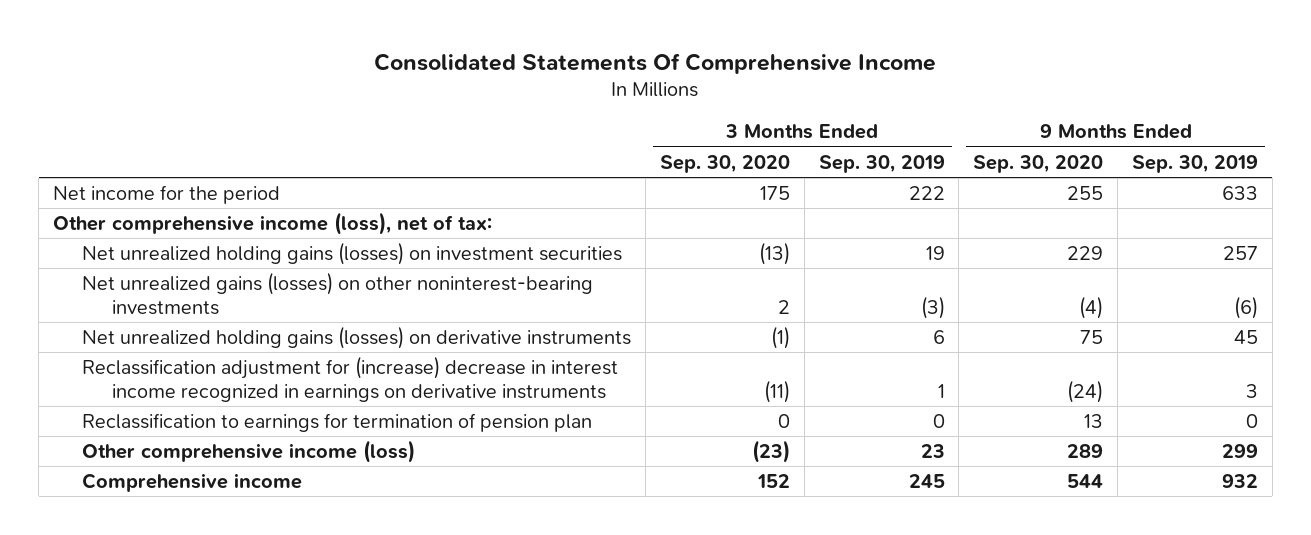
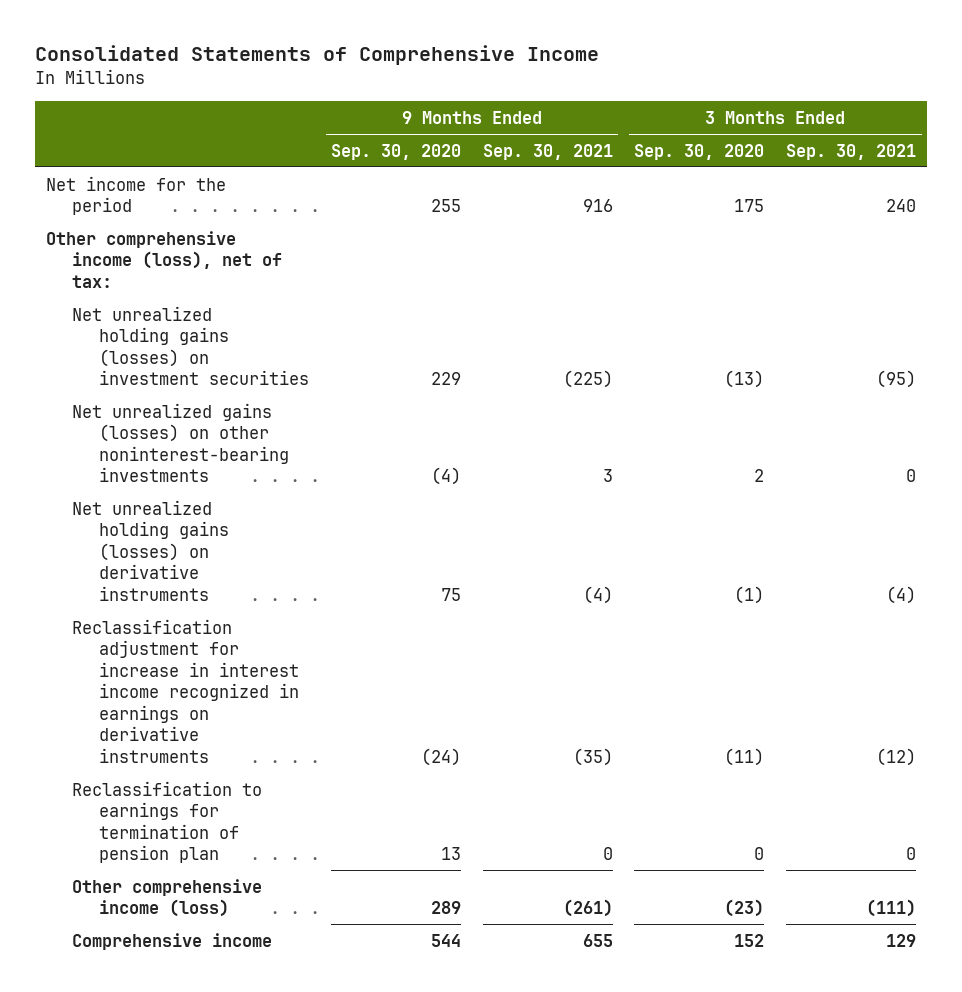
[374,52,937,74] Consolidated Statements Of Comprehensive Income -> [34,45,599,66] Consolidated Statements of Comprehensive Income
[818,154,945,173] Sep. 30, 2019 -> none
[1131,154,1258,173] Sep. 30, 2019 -> none
none -> [482,143,613,160] Sep. 30, 2021
none -> [786,143,917,160] Sep. 30, 2021
[82,355,619,402] Reclassification adjustment for (increase) decrease in interest income recognized in earnings on derivative instruments -> [72,618,300,763] Reclassification adjustment for increase in interest income recognized in earnings on derivative instruments

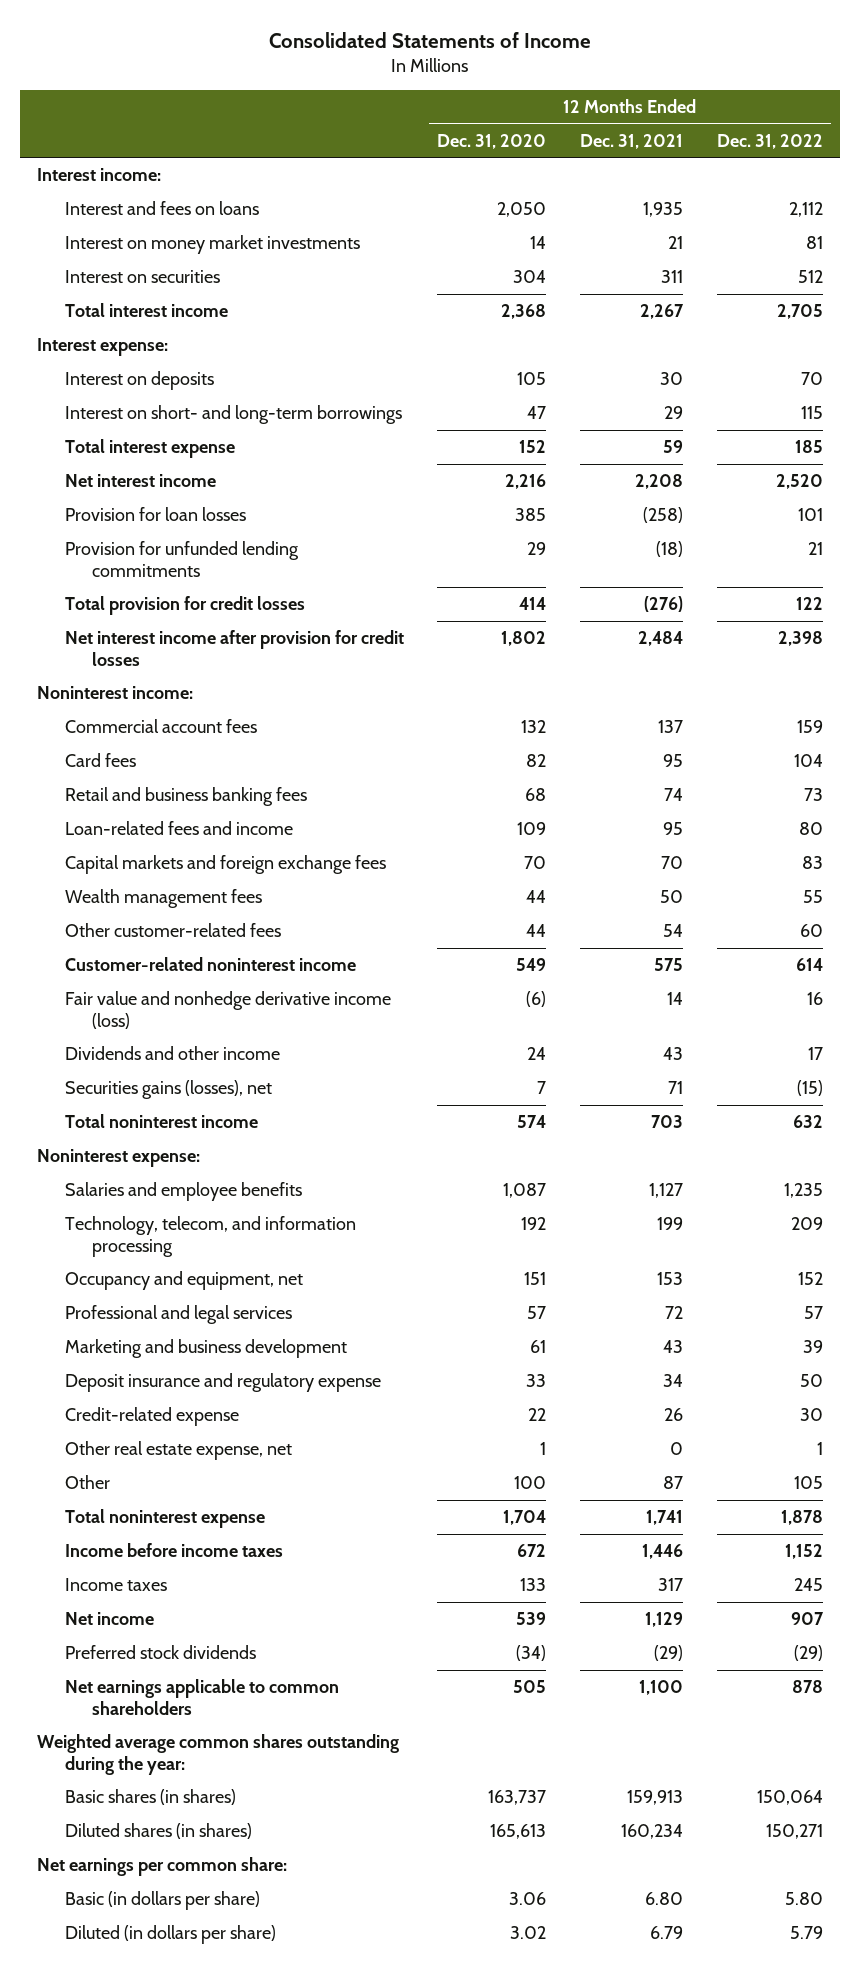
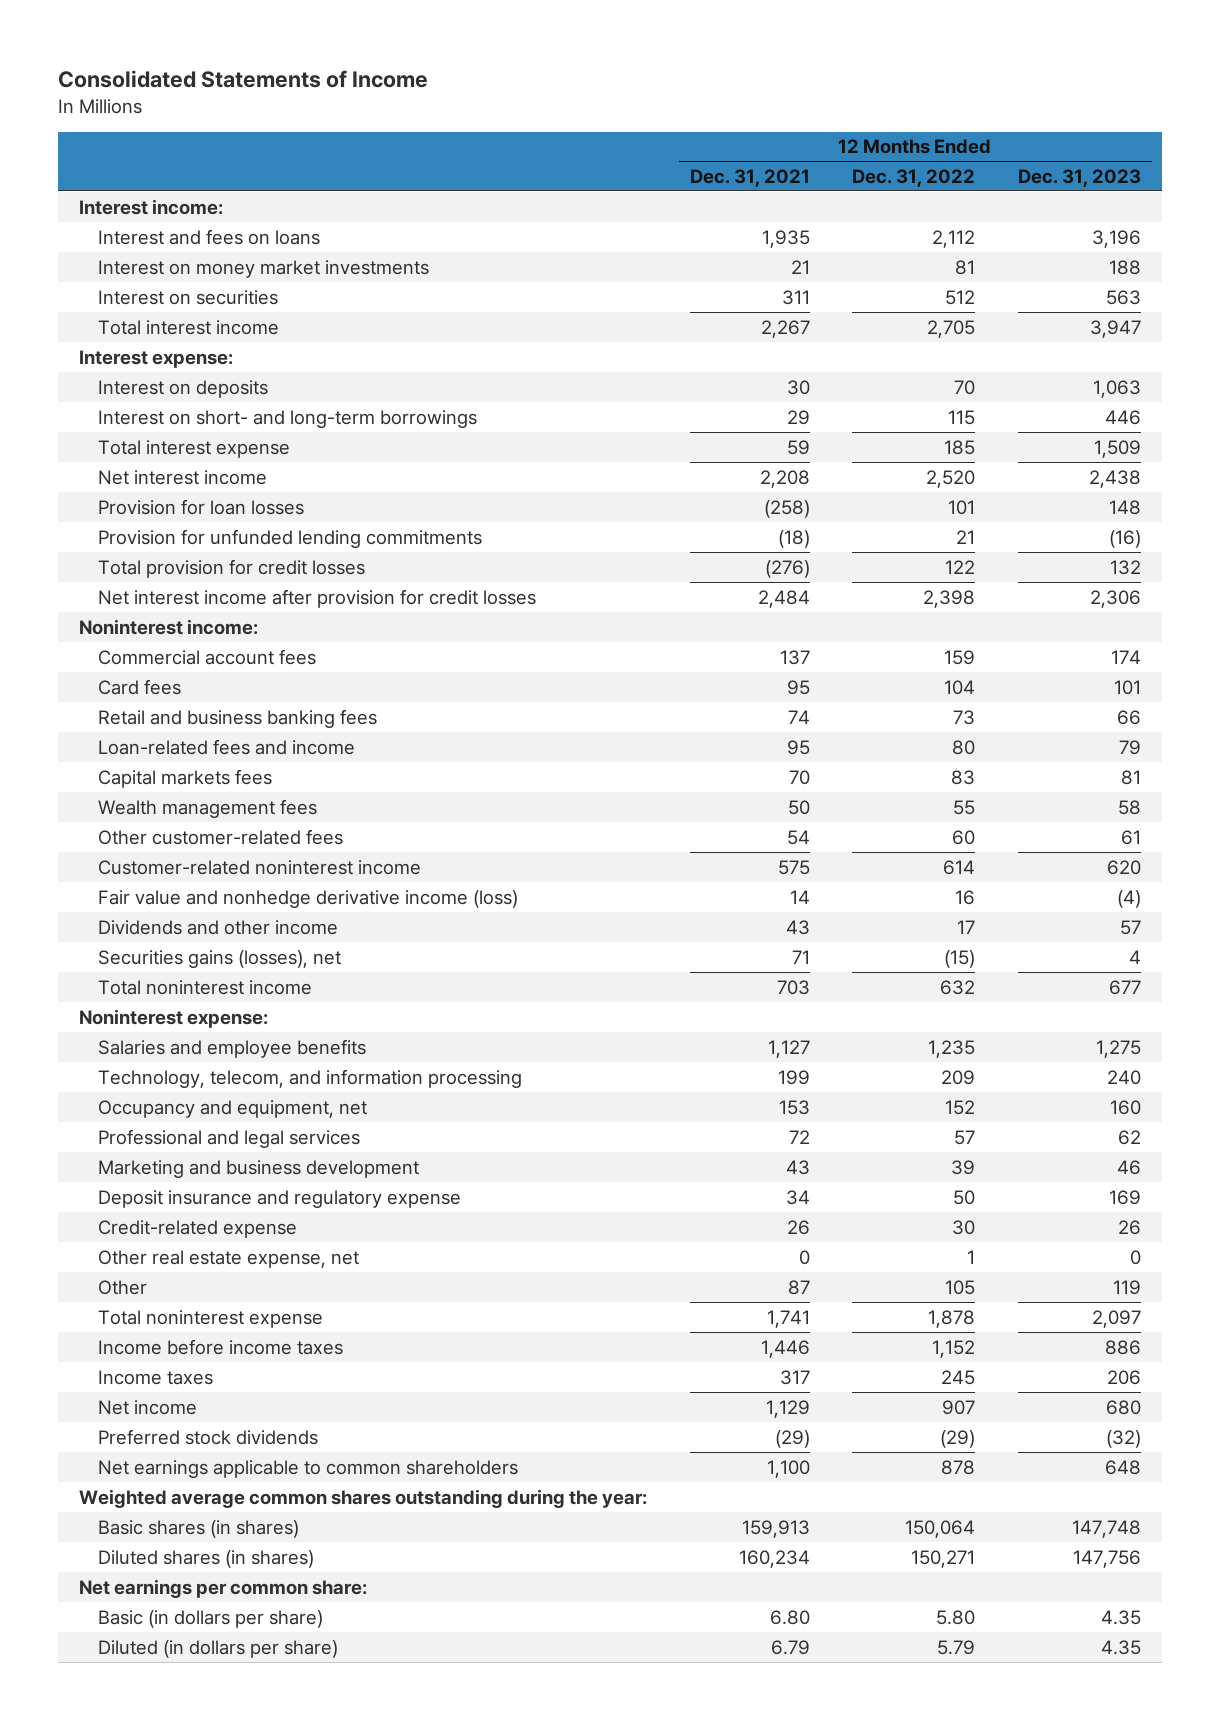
[437,133,547,149] Dec. 31, 2020 -> none
none -> [1018,168,1142,187] Dec. 31, 2023
[64,855,386,875] Capital markets and foreign exchange fees -> [98,768,273,788] Capital markets fees

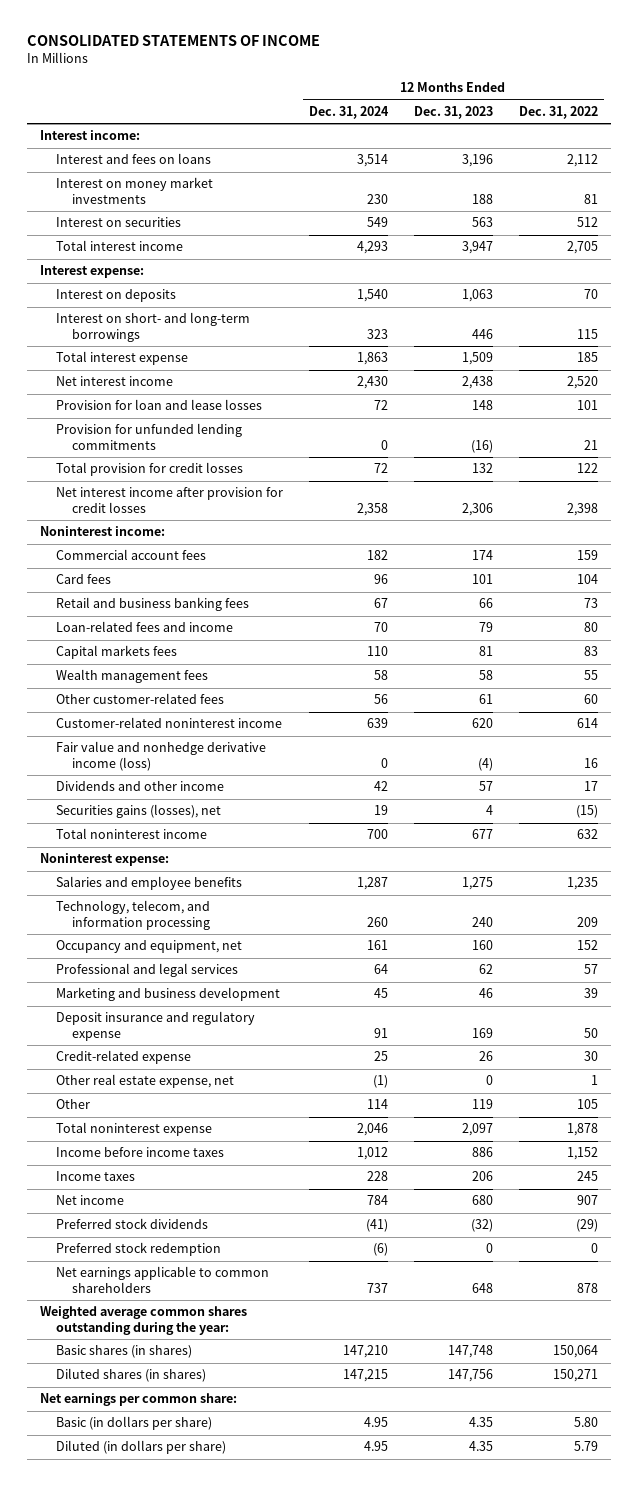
[57,69,428,88] Consolidated Statements of Income -> [27,35,321,47] CONSOLIDATED STATEMENTS OF INCOME
[689,168,810,187] Dec. 31, 2021 -> none
none -> [309,105,390,119] Dec. 31, 2024
[98,498,305,515] Provision for loan losses -> [56,399,263,411] Provision for loan and lease losses
none -> [56,1242,222,1257] Preferred stock redemption

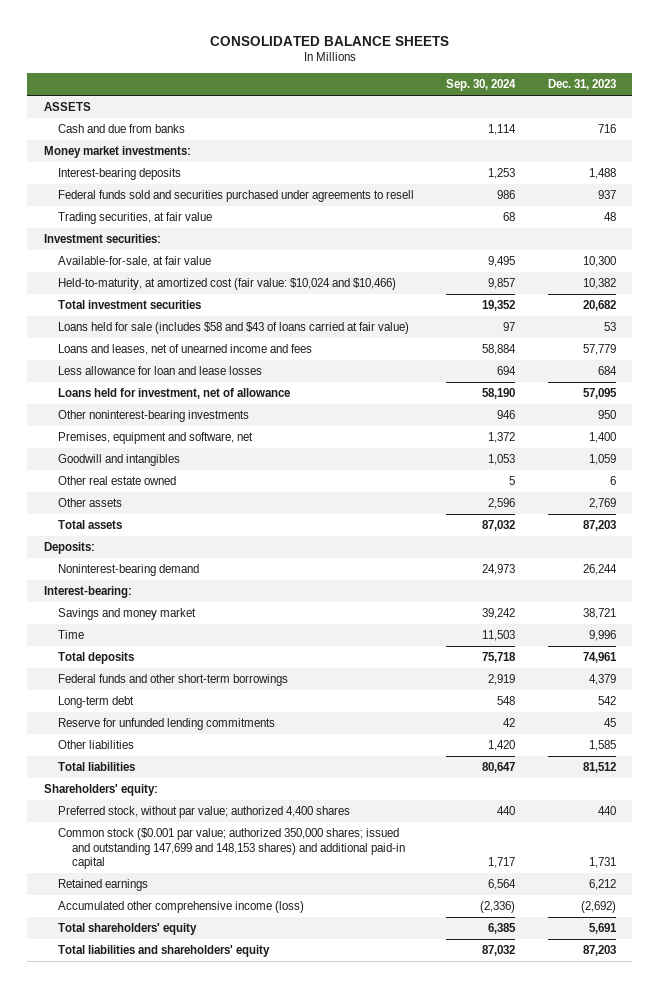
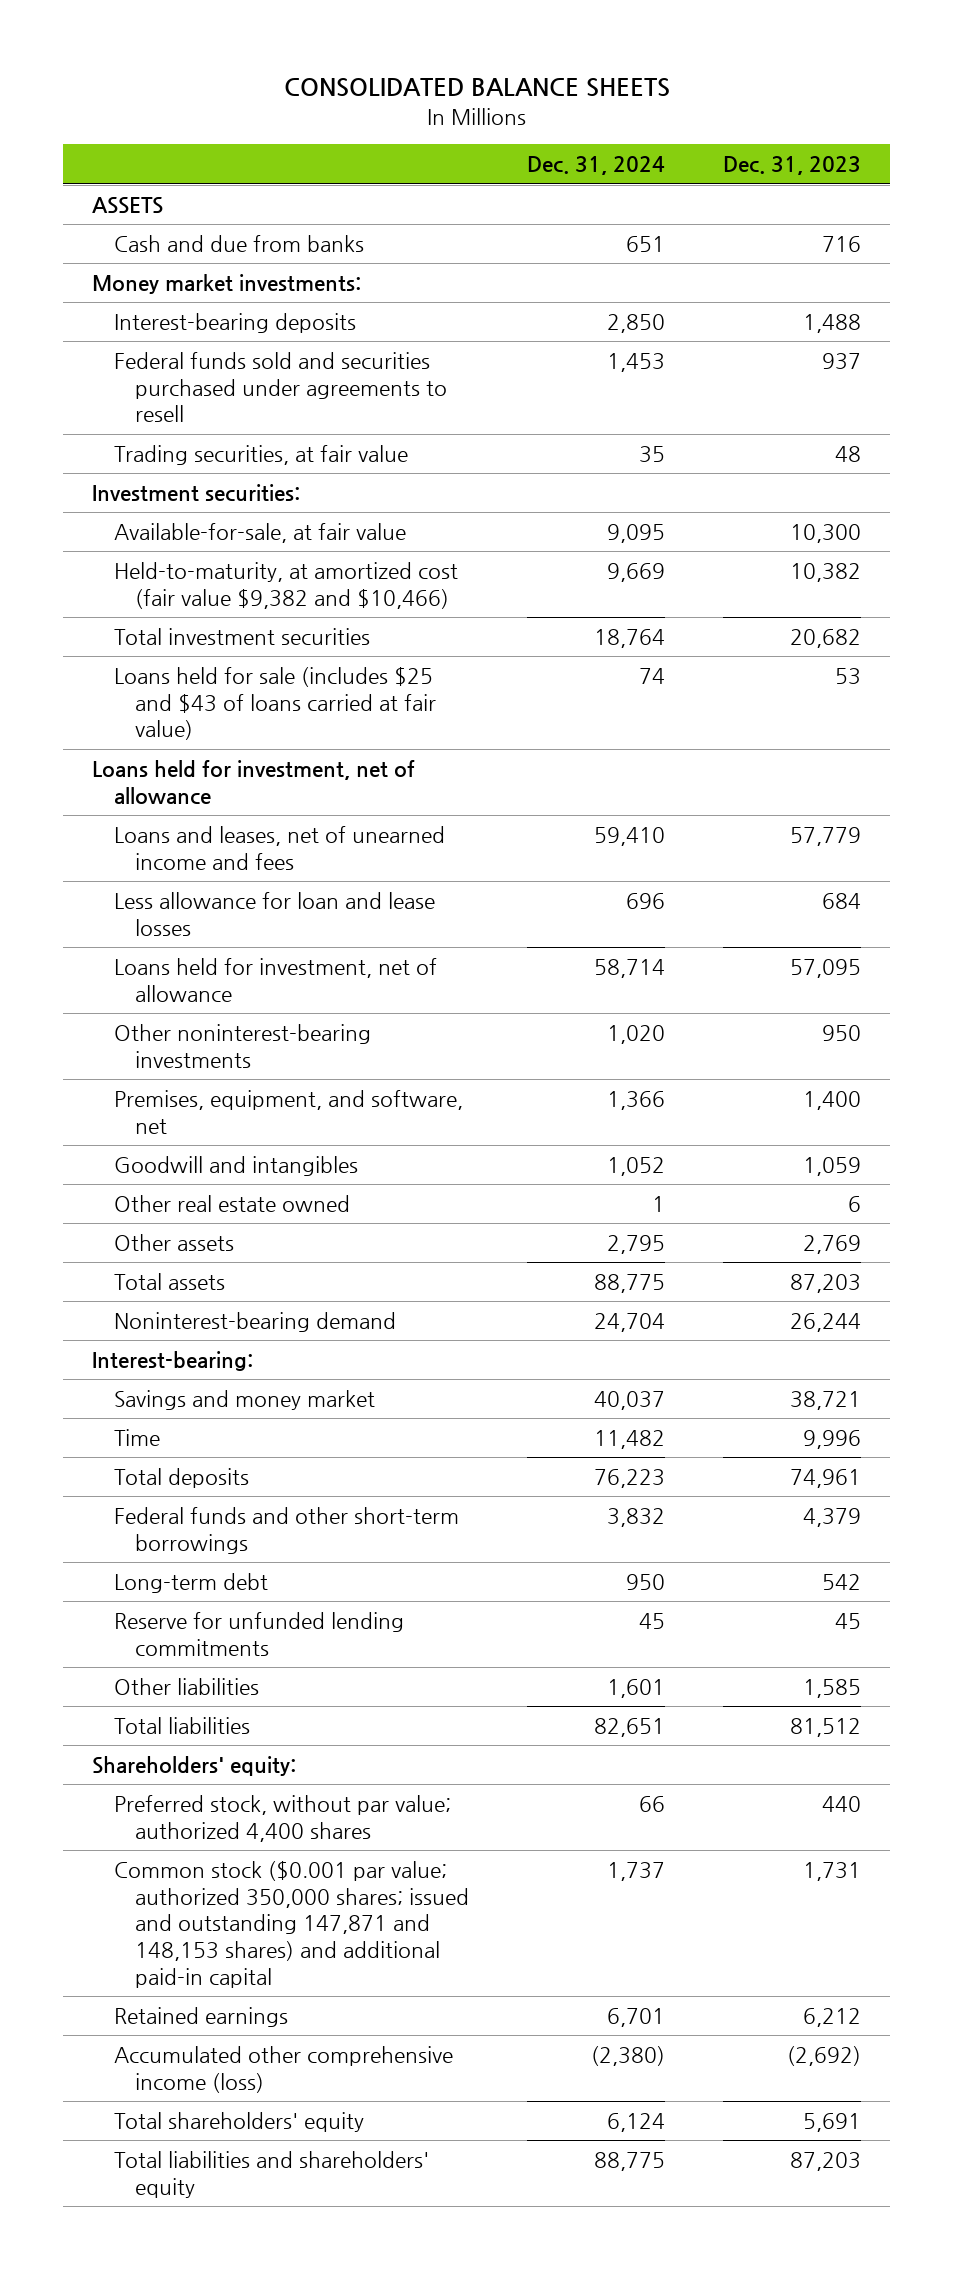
[446,79,517,92] Sep. 30, 2024 -> none
none -> [527,156,666,176] Dec. 31, 2024
[57,278,396,291] Held-to-maturity, at amortized cost (fair value: $10,024 and $10,466) -> [113,561,458,609] Held-to-maturity, at amortized cost (fair value $9,382 and $10,466)
[57,322,409,335] Loans held for sale (includes $58 and $43 of loans carried at fair value) -> [113,666,437,741] Loans held for sale (includes $25 and $43 of loans carried at fair value)
none -> [91,759,415,805] Loans held for investment, net of allowance
[57,432,253,445] Premises, equipment and software, net -> [113,1089,463,1134] Premises, equipment, and software, net
[43,542,95,555] Deposits: -> none
[57,828,405,869] Common stock ($0.001 par value; authorized 350,000 shares; issued and outstanding 147,699 and 148,153 shares) and additional paid-in capital -> [113,1860,470,1988] Common stock ($0.001 par value; authorized 350,000 shares; issued and outstanding 147,871 and 148,153 shares) and additional paid-in capital

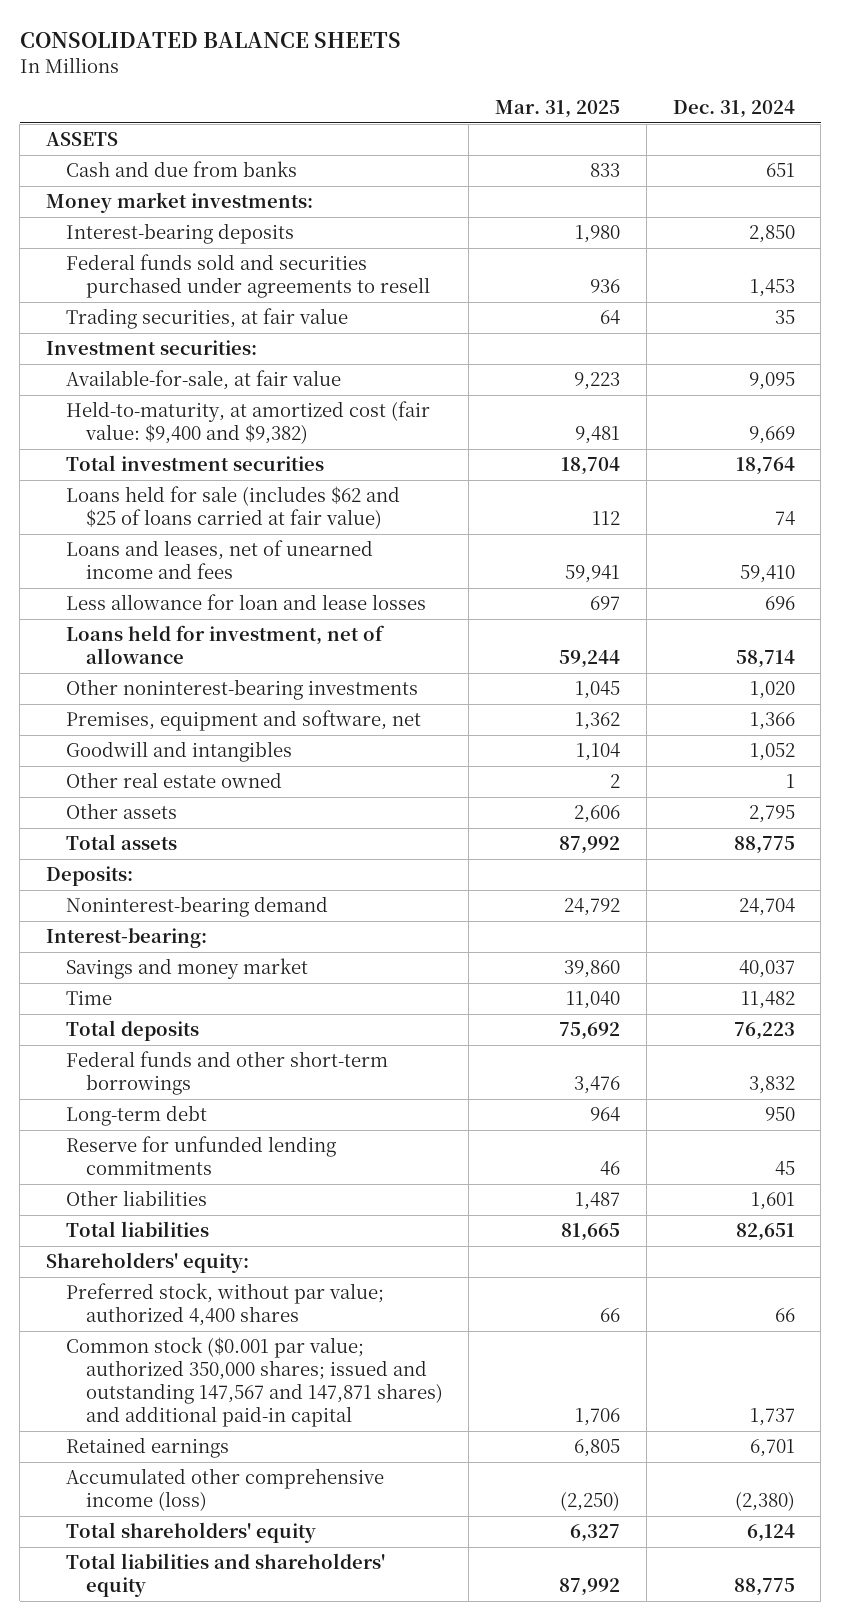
[723,156,862,176] Dec. 31, 2023 -> none
none -> [495,99,621,118] Mar. 31, 2025
[113,561,458,609] Held-to-maturity, at amortized cost (fair value $9,382 and $10,466) -> [65,401,430,445] Held-to-maturity, at amortized cost (fair value: $9,400 and $9,382)
[91,759,415,805] Loans held for investment, net of allowance -> none
[113,666,437,741] Loans held for sale (includes $25 and $43 of loans carried at fair value) -> [65,486,400,530] Loans held for sale (includes $62 and $25 of loans carried at fair value)
[113,1089,463,1134] Premises, equipment, and software, net -> [65,710,421,732] Premises, equipment and software, net
none -> [46,866,134,887] Deposits:
[113,1860,470,1988] Common stock ($0.001 par value; authorized 350,000 shares; issued and outstanding 147,871 and 148,153 shares) and additional paid-in capital -> [65,1337,443,1427] Common stock ($0.001 par value; authorized 350,000 shares; issued and outstanding 147,567 and 147,871 shares) and additional paid-in capital

